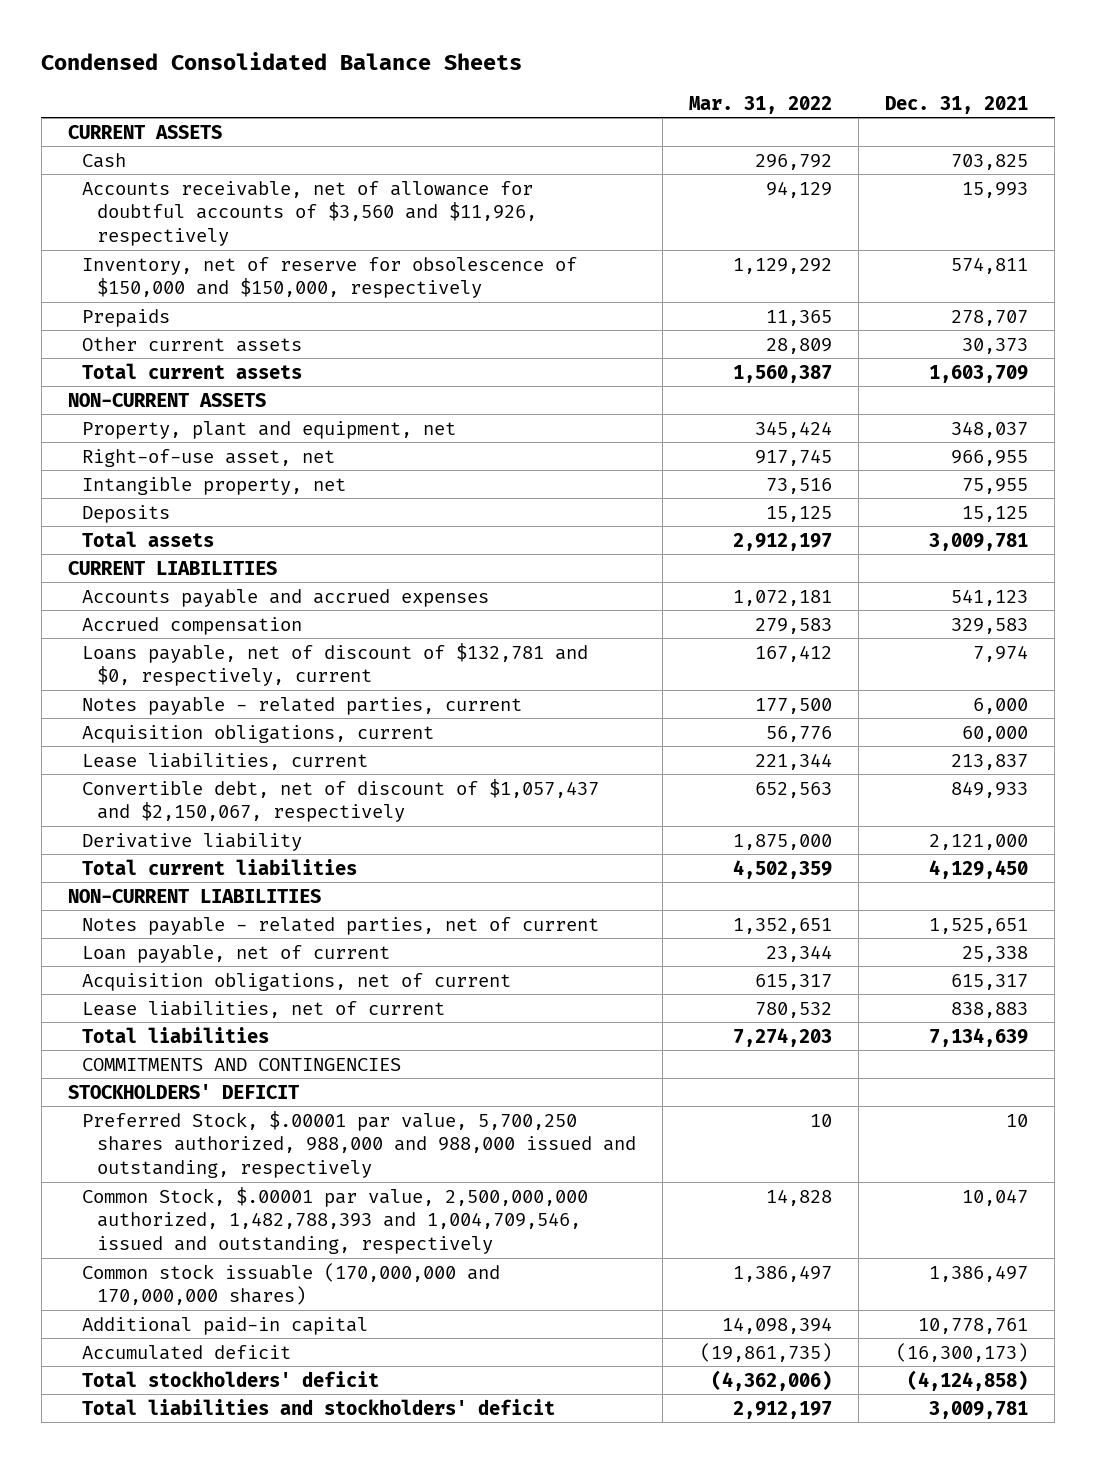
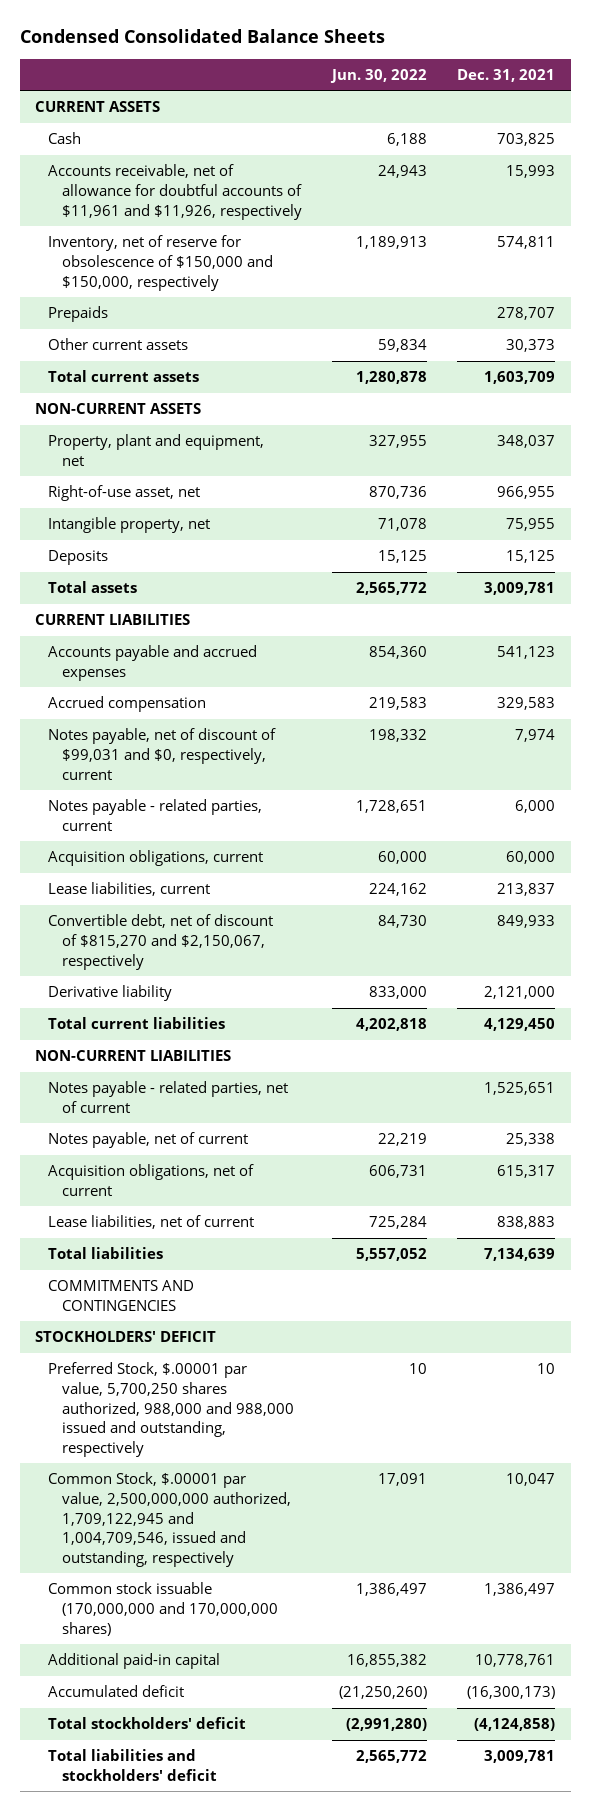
[689,95,833,114] Mar. 31, 2022 -> none
none -> [329,68,427,83] Jun. 30, 2022
[82,180,538,246] Accounts receivable, net of allowance for doubtful accounts of $3,560 and $11,926, respectively -> [48,164,302,220] Accounts receivable, net of allowance for doubtful accounts of $11,961 and $11,926, respectively
[82,642,589,687] Loans payable, net of discount of $132,781 and $0, respectively, current -> [48,728,277,780] Notes payable, net of discount of $99,031 and $0, respectively, current
[82,778,600,823] Convertible debt, net of discount of $1,057,437 and $2,150,067, respectively -> [48,914,274,970] Convertible debt, net of discount of $815,270 and $2,150,067, respectively
[82,944,391,963] Loan payable, net of current -> [48,1132,249,1149] Notes payable, net of current
[82,1186,589,1254] Common Stock, $.00001 par value, 2,500,000,000 authorized, 1,482,788,393 and 1,004,709,546, issued and outstanding, respectively -> [48,1472,291,1567] Common Stock, $.00001 par value, 2,500,000,000 authorized, 1,709,122,945 and 1,004,709,546, issued and outstanding, respectively

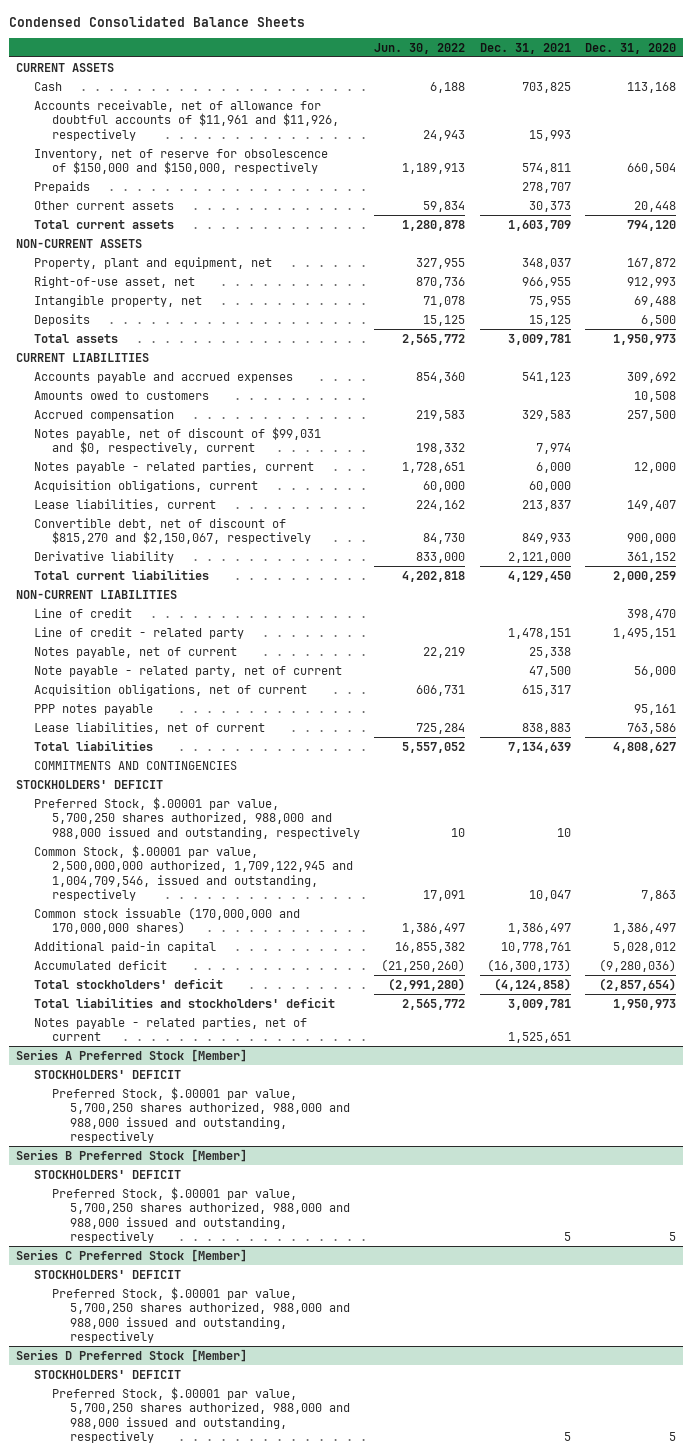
none -> [585,42,677,54] Dec. 31, 2020
none -> [34,390,210,400] Amounts owed to customers
none -> [34,607,133,618] Line of credit
none -> [34,626,245,639] Line of credit - related party
none -> [34,665,343,677] Note payable - related party, net of current
none -> [34,703,154,715] PPP notes payable
[48,1081,289,1113] Notes payable - related parties, net of current -> [34,1016,308,1042] Notes payable - related parties, net of current
none -> [16,1048,248,1062] Series A Preferred Stock [Member]
none -> [34,1069,182,1079] STOCKHOLDERS' DEFICIT
none -> [52,1086,350,1144] Preferred Stock, $.00001 par value, 5,700,250 shares authorized, 988,000 and 988,000 issued and outstanding, respectively
none -> [16,1148,248,1162] Series B Preferred Stock [Member]
none -> [34,1169,182,1179] STOCKHOLDERS' DEFICIT
none -> [52,1186,350,1244] Preferred Stock, $.00001 par value, 5,700,250 shares authorized, 988,000 and 988,000 issued and outstanding, respectively
none -> [16,1248,248,1262] Series C Preferred Stock [Member]
none -> [34,1269,182,1279] STOCKHOLDERS' DEFICIT
none -> [52,1286,350,1344] Preferred Stock, $.00001 par value, 5,700,250 shares authorized, 988,000 and 988,000 issued and outstanding, respectively
none -> [16,1348,248,1362] Series D Preferred Stock [Member]
none -> [34,1369,182,1379] STOCKHOLDERS' DEFICIT
none -> [52,1386,350,1444] Preferred Stock, $.00001 par value, 5,700,250 shares authorized, 988,000 and 988,000 issued and outstanding, respectively

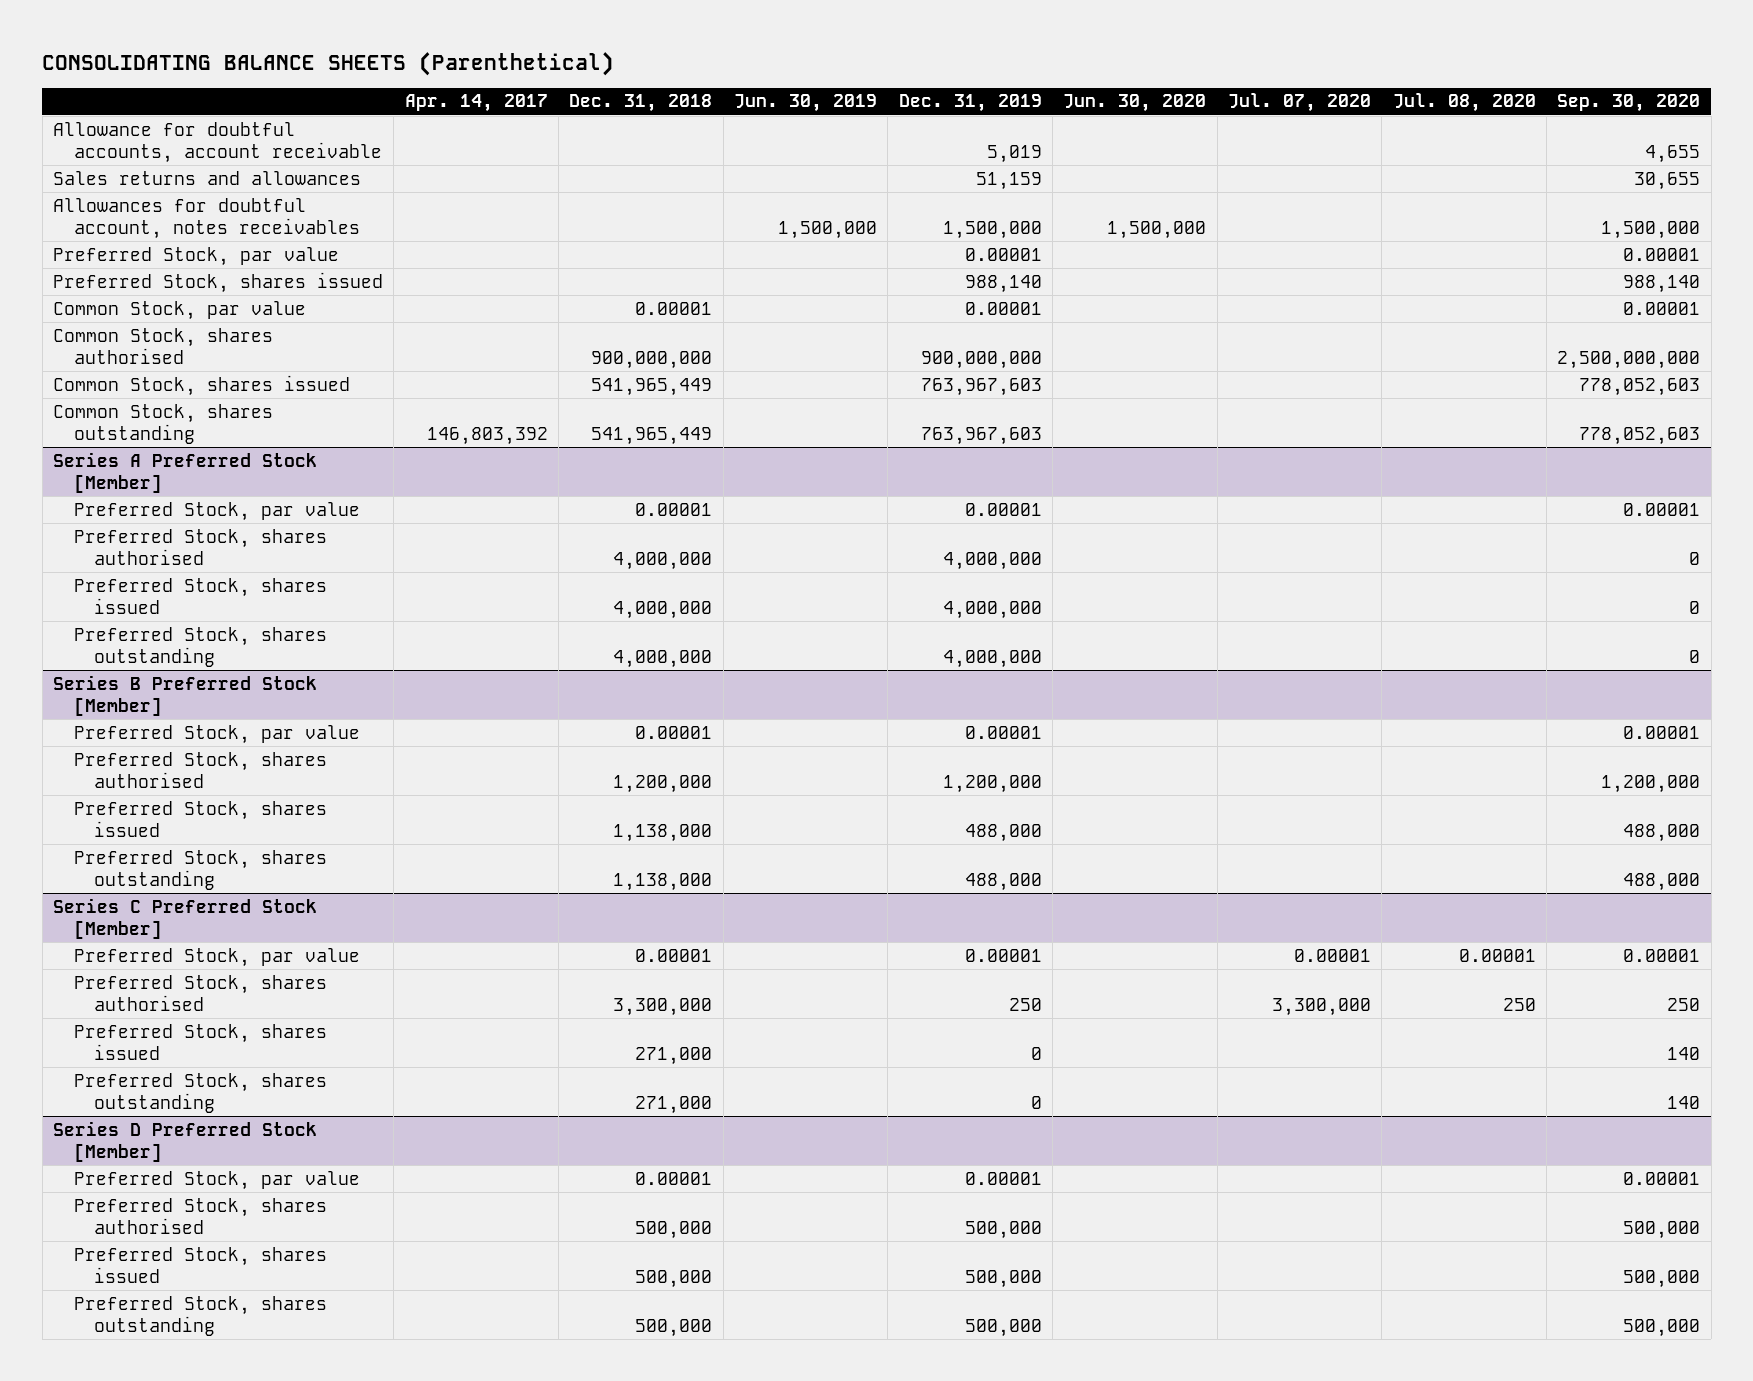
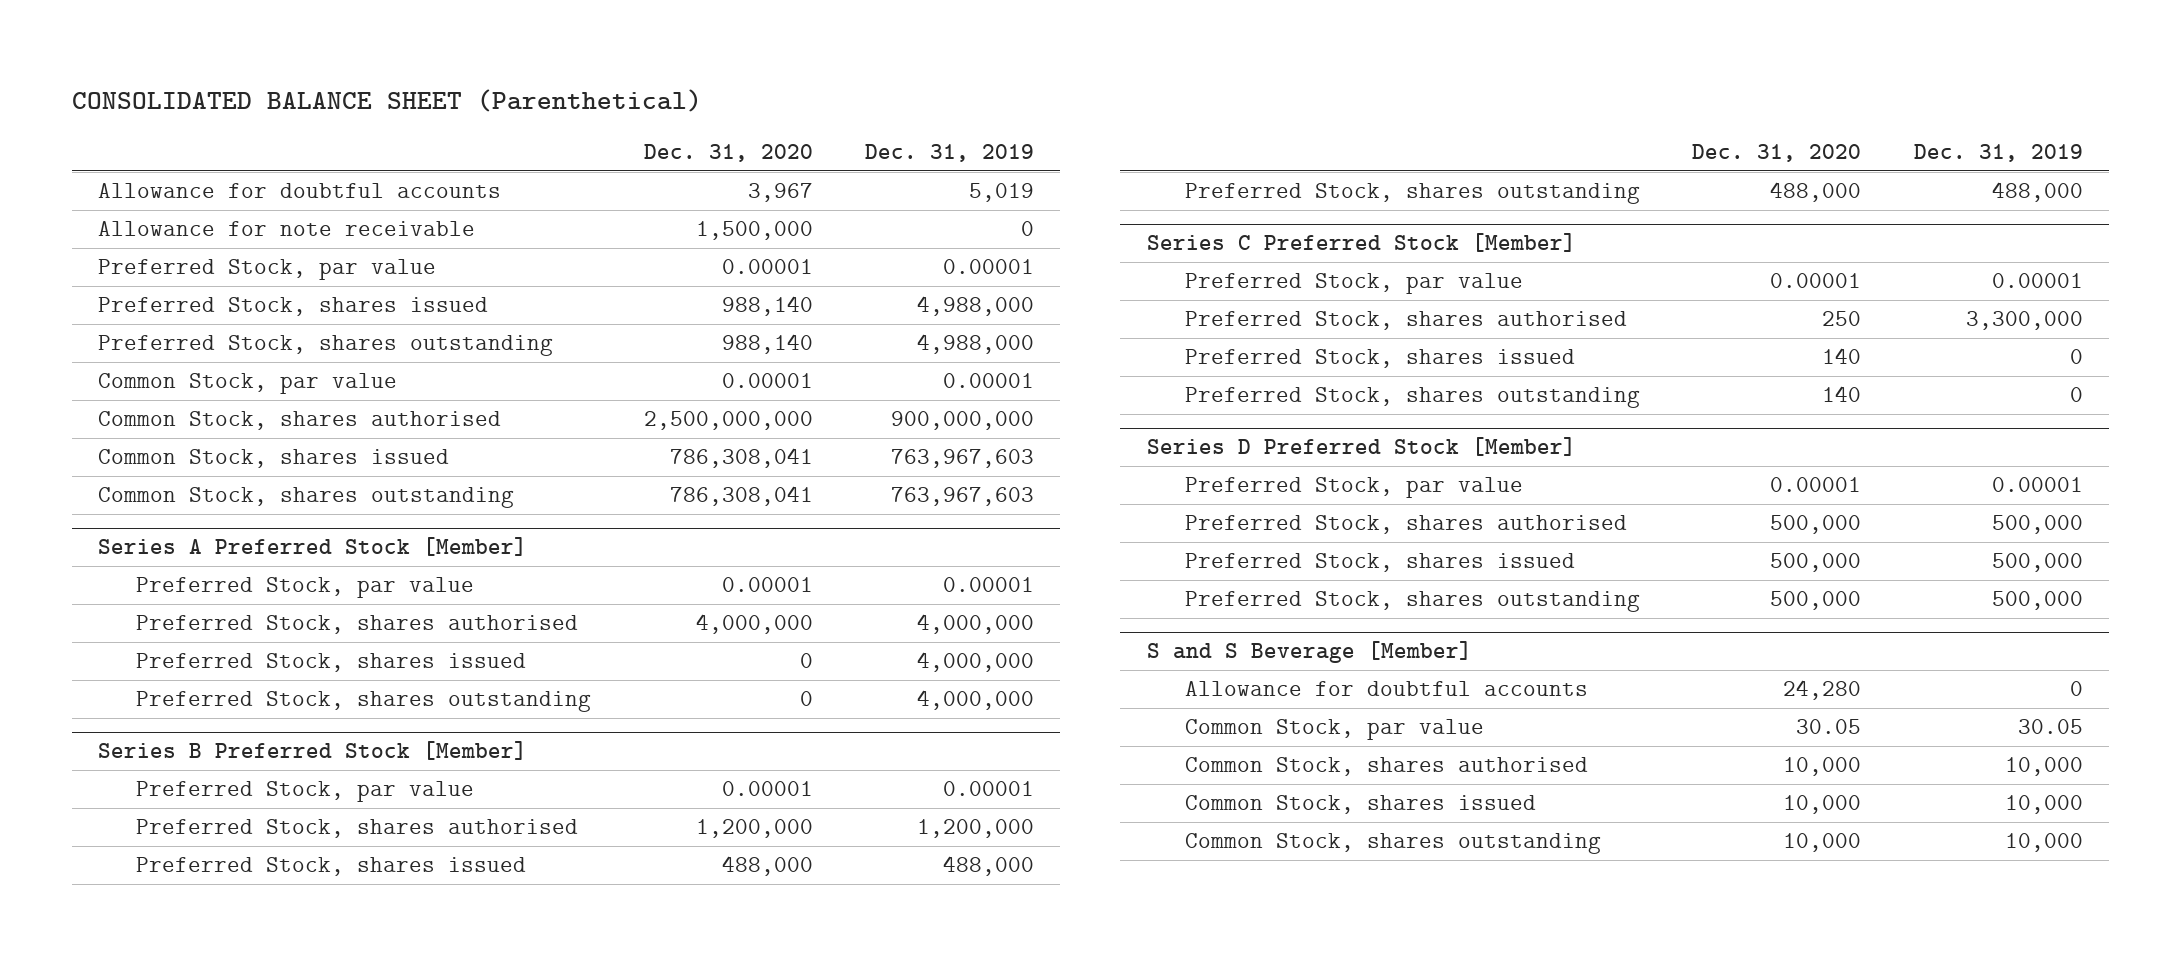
[42,51,615,76] CONSOLIDATING BALANCE SHEETS (Parenthetical) -> [71,89,702,113] CONSOLIDATED BALANCE SHEET (Parenthetical)
[404,94,548,113] Apr. 14, 2017 -> none
[569,94,713,113] Dec. 31, 2018 -> none
[734,94,878,113] Jun. 30, 2019 -> none
[1063,94,1207,113] Jun. 30, 2020 -> none
[1228,93,1372,113] Jul. 07, 2020 -> none
[1392,93,1536,113] Jul. 08, 2020 -> none
[1557,94,1701,113] Sep. 30, 2020 -> none
none -> [643,144,813,163] Dec. 31, 2020
[53,170,362,185] Sales returns and allowances -> none
[53,197,360,239] Allowances for doubtful account, notes receivables -> none
[53,121,382,163] Allowance for doubtful accounts, account receivable -> [98,183,502,199] Allowance for doubtful accounts
none -> [98,221,476,237] Allowance for note receivable
[964,274,1042,293] 988,140 -> [917,296,1035,317] 4,988,000
none -> [98,335,554,357] Preferred Stock, shares outstanding
[1008,997,1042,1011] 250 -> [1965,311,2083,331] 3,300,000
none -> [1146,641,1472,664] S and S Beverage [Member]
none -> [1184,681,1588,697] Allowance for doubtful accounts
none -> [1184,719,1484,741] Common Stock, par value
none -> [1184,757,1588,777] Common Stock, shares authorised
none -> [1184,795,1536,815] Common Stock, shares issued
none -> [1184,833,1601,855] Common Stock, shares outstanding

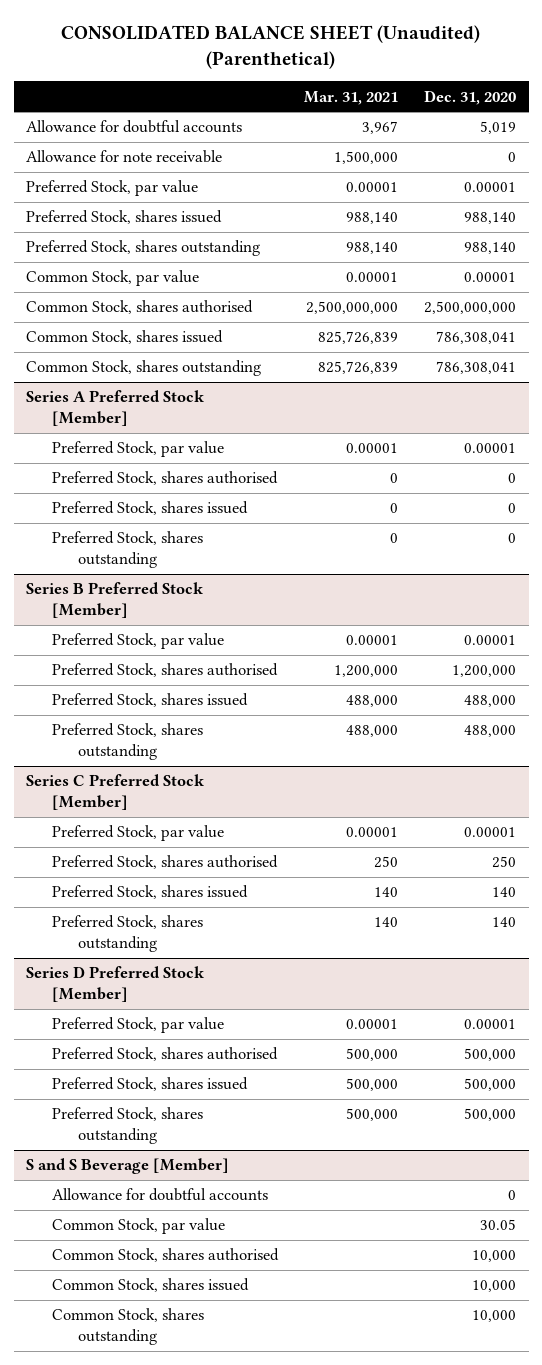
[71,89,702,113] CONSOLIDATED BALANCE SHEET (Parenthetical) -> [61,25,481,69] CONSOLIDATED BALANCE SHEET (Unaudited) (Parenthetical)
[865,144,1035,163] Dec. 31, 2019 -> none
none -> [303,90,398,105] Mar. 31, 2021
[747,183,813,203] 3,967 -> [479,121,516,135] 5,019
[695,221,813,241] 1,500,000 -> [507,152,516,163] 0
[695,614,813,635] 4,000,000 -> [507,473,516,484] 0
[1783,680,1862,701] 24,280 -> [507,1190,516,1201] 0

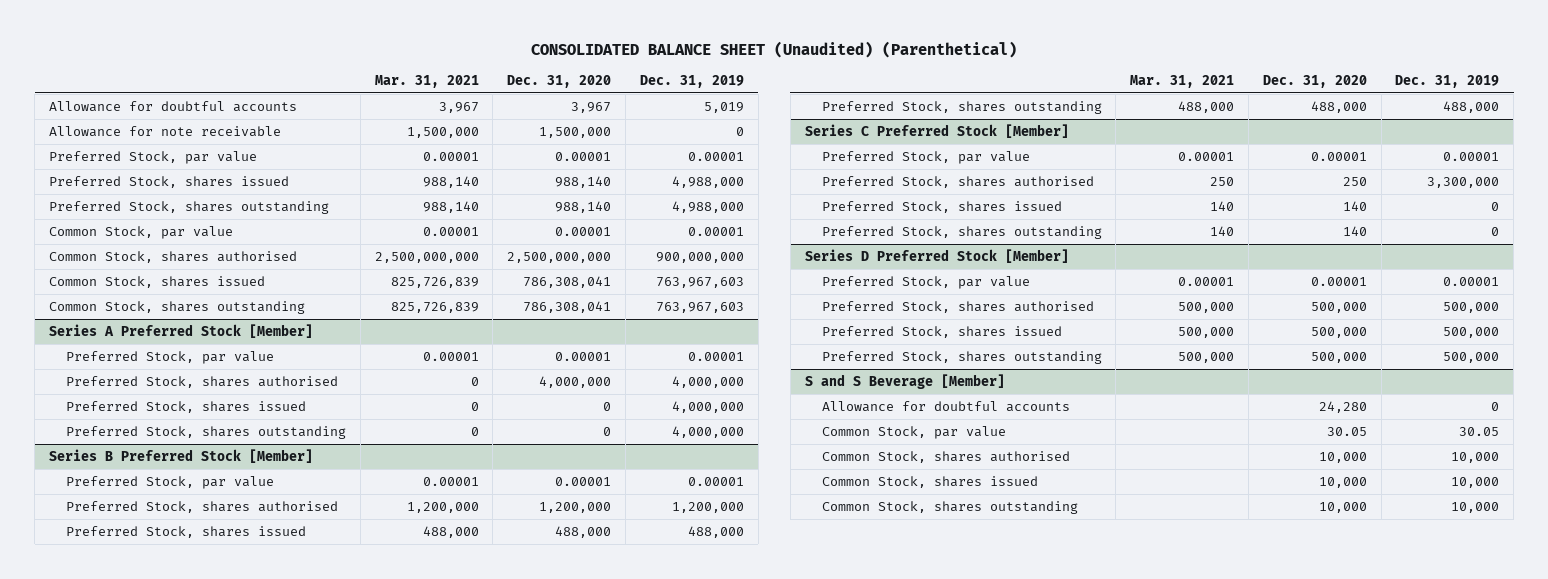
none -> [639,74,744,88] Dec. 31, 2019
[479,121,516,135] 5,019 -> [571,102,612,114] 3,967
[507,152,516,163] 0 -> [539,127,612,139] 1,500,000
[507,473,516,484] 0 -> [539,376,612,389] 4,000,000
[507,1190,516,1201] 0 -> [1318,401,1367,414] 24,280

